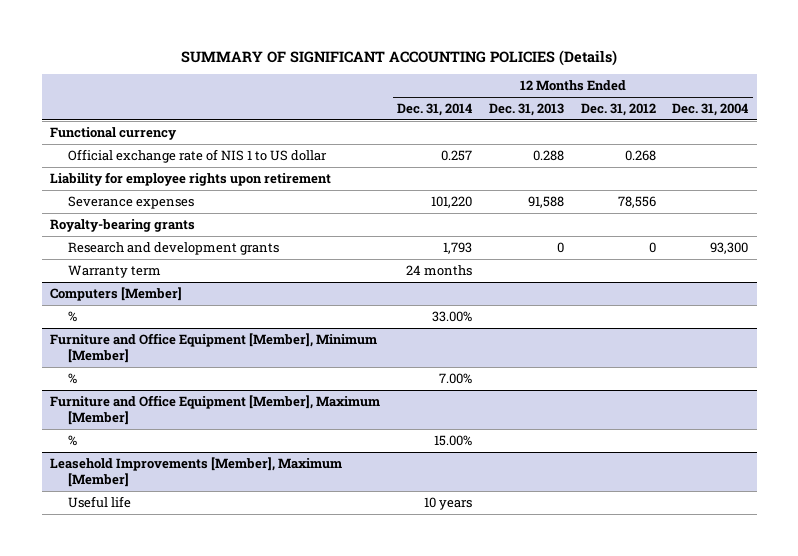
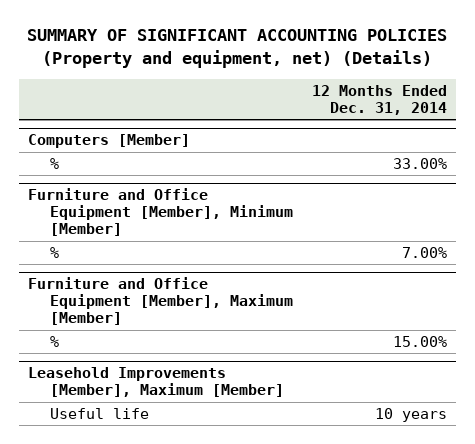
[181,49,618,66] SUMMARY OF SIGNIFICANT ACCOUNTING POLICIES (Details) -> [27,29,448,69] SUMMARY OF SIGNIFICANT ACCOUNTING POLICIES (Property and equipment, net) (Details)
[488,103,564,117] Dec. 31, 2013 -> none
[580,103,656,117] Dec. 31, 2012 -> none
[672,103,749,117] Dec. 31, 2004 -> none
[50,127,178,141] Functional currency -> none
[68,149,328,164] Official exchange rate of NIS 1 to US dollar -> none
[50,172,332,187] Liability for employee rights upon retirement -> none
[68,196,195,210] Severance expenses -> none
[50,219,196,233] Royalty-bearing grants -> none
[68,242,280,256] Research and development grants -> none
[68,265,162,279] Warranty term -> none

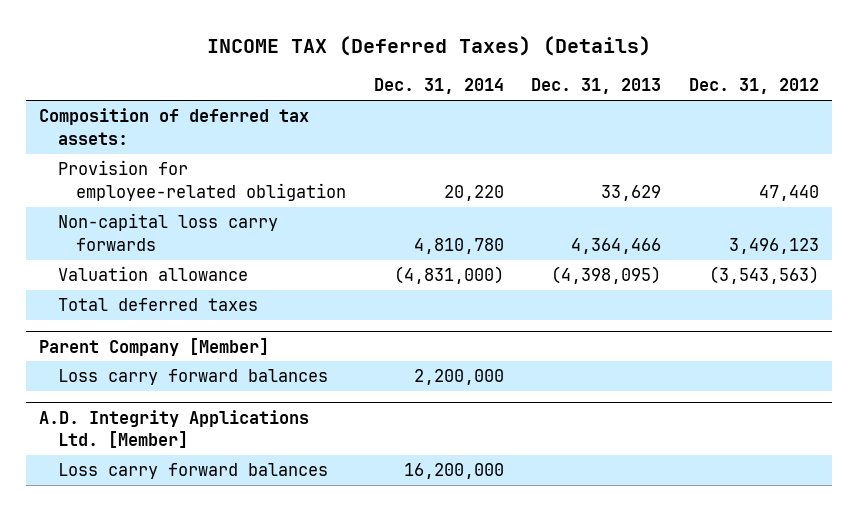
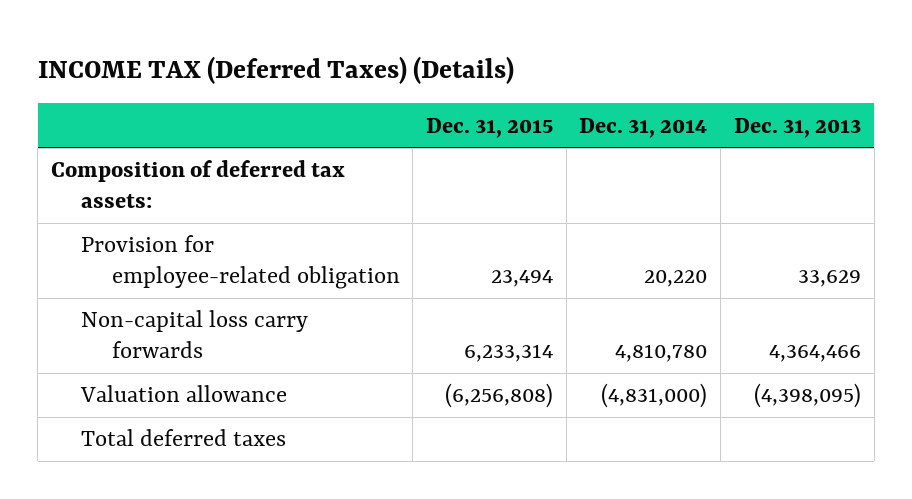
[688,78,819,95] Dec. 31, 2012 -> none
none -> [426,117,554,138] Dec. 31, 2015
[39,337,270,356] Parent Company [Member] -> none
[57,369,328,386] Loss carry forward balances -> none
[39,409,310,448] A.D. Integrity Applications Ltd. [Member] -> none
[57,463,328,480] Loss carry forward balances -> none

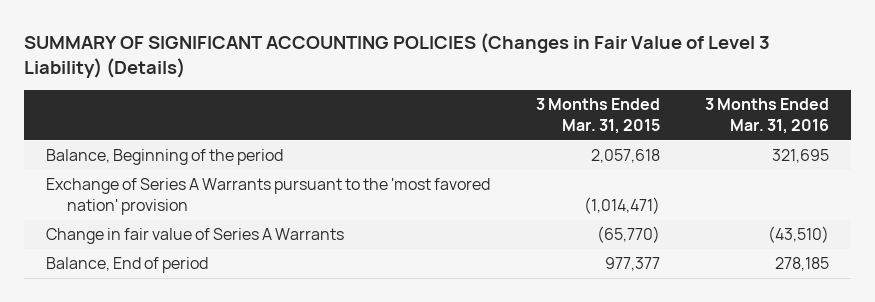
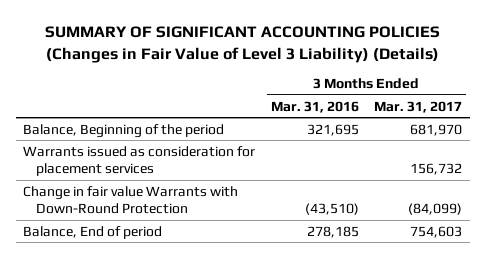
[535,98,660,135] 3 Months Ended Mar. 31, 2015 -> none
none -> [373,100,462,113] Mar. 31, 2017
[46,178,491,216] Exchange of Series A Warrants pursuant to the 'most favored nation' provision -> none
none -> [23,145,256,177] Warrants issued as consideration for placement services
[46,228,345,245] Change in fair value of Series A Warrants -> [23,185,239,215] Change in fair value Warrants with Down-Round Protection

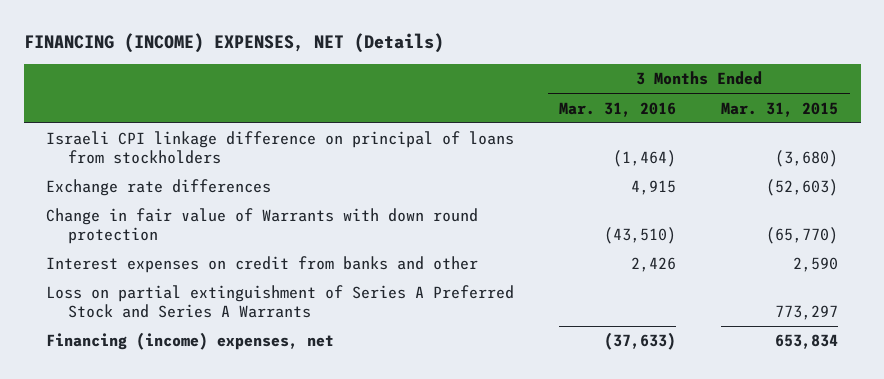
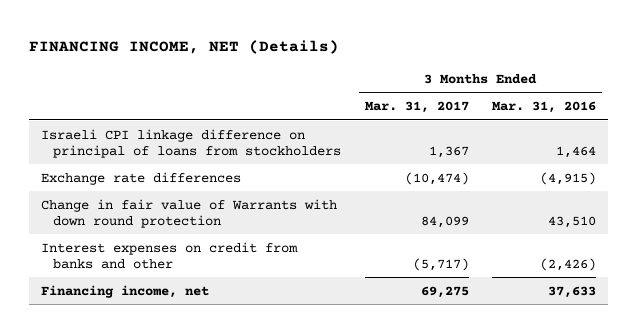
[23,33,444,54] FINANCING (INCOME) EXPENSES, NET (Details) -> [29,40,340,55] FINANCING INCOME, NET (Details)
[721,101,839,117] Mar. 31, 2015 -> none
none -> [364,101,469,114] Mar. 31, 2017
[46,285,515,318] Loss on partial extinguishment of Series A Preferred Stock and Series A Warrants -> none
[613,149,677,167] (1,464) -> [555,145,596,158] 1,464
[631,180,677,196] 4,915 -> [539,171,596,185] (4,915)
[604,226,677,244] (43,510) -> [547,215,596,228] 43,510
[631,257,677,273] 2,426 -> [539,257,596,271] (2,426)
[46,332,335,351] Financing (income) expenses, net -> [41,284,210,298] Financing income, net
[604,332,677,351] (37,633) -> [547,285,596,298] 37,633

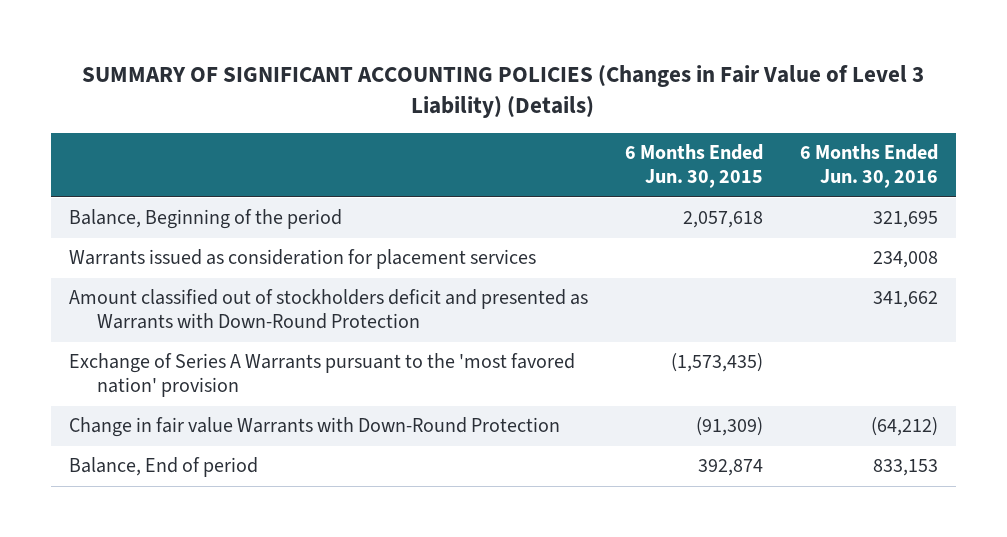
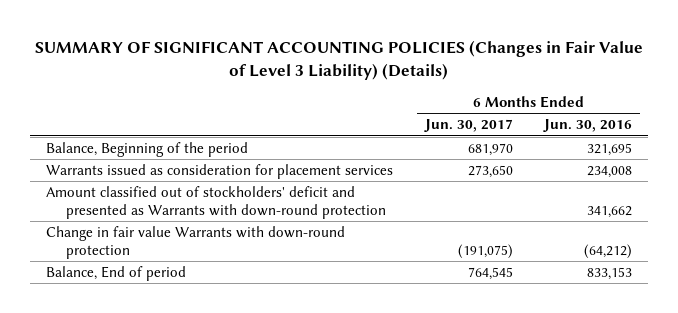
[624,144,763,189] 6 Months Ended Jun. 30, 2015 -> none
none -> [423,119,513,133] Jun. 30, 2017
[69,353,576,398] Exchange of Series A Warrants pursuant to the 'most favored nation' provision -> none
[69,289,589,330] Amount classified out of stockholders deficit and presented as Warrants with Down-Round Protection -> [46,185,387,220] Amount classified out of stockholders' deficit and presented as Warrants with down-round protection
[69,417,561,438] Change in fair value Warrants with Down-Round Protection -> [46,225,346,260] Change in fair value Warrants with down-round protection

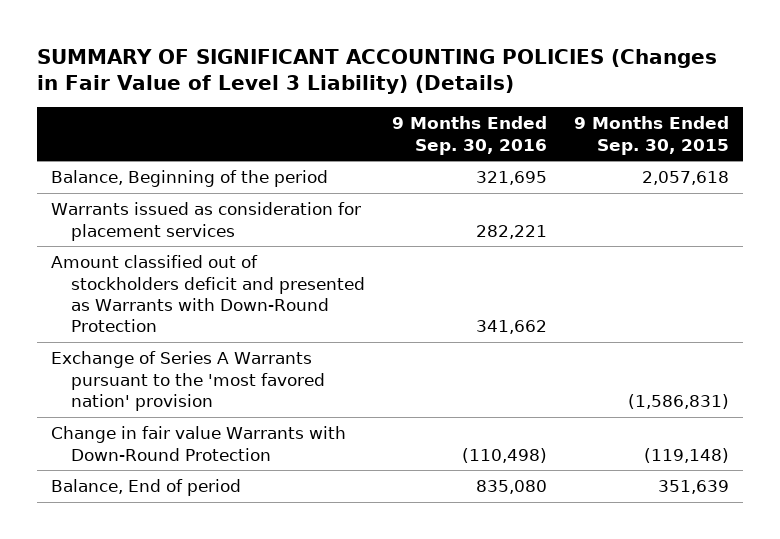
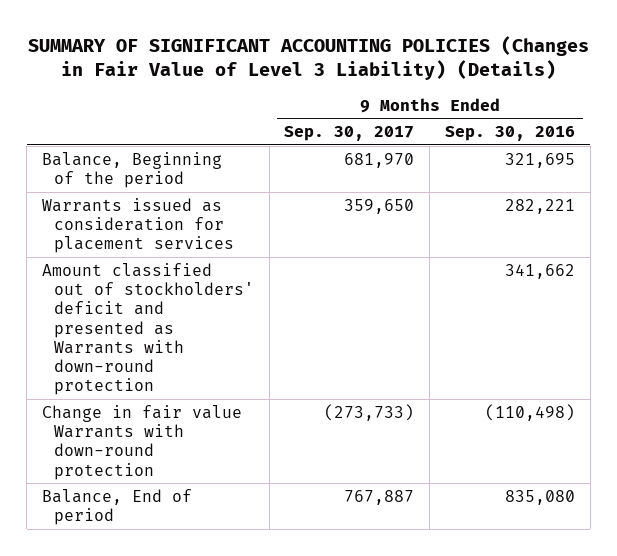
[574,116,730,155] 9 Months Ended Sep. 30, 2015 -> none
none -> [284,126,415,142] Sep. 30, 2017
[50,351,326,411] Exchange of Series A Warrants pursuant to the 'most favored nation' provision -> none
[50,255,366,333] Amount classified out of stockholders deficit and presented as Warrants with Down-Round Protection -> [42,262,254,396] Amount classified out of stockholders' deficit and presented as Warrants with down-round protection
[50,426,346,461] Change in fair value Warrants with Down-Round Protection -> [42,404,243,480] Change in fair value Warrants with down-round protection

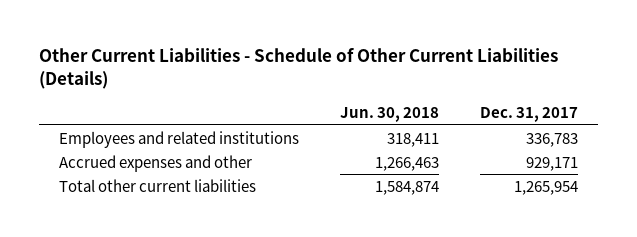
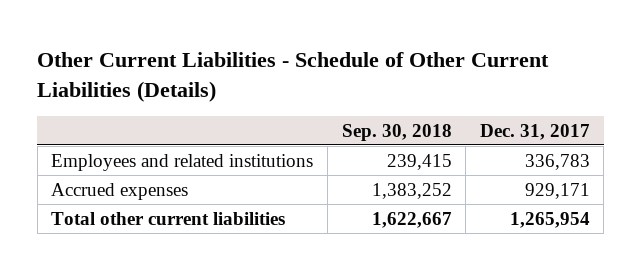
[340,106,440,122] Jun. 30, 2018 -> none
none -> [341,123,452,141] Sep. 30, 2018
[59,154,253,172] Accrued expenses and other -> [51,182,189,200] Accrued expenses

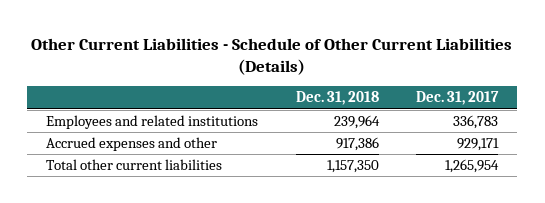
[341,123,452,141] Sep. 30, 2018 -> none
none -> [295,91,379,106] Dec. 31, 2018
[51,182,189,200] Accrued expenses -> [46,137,218,152] Accrued expenses and other

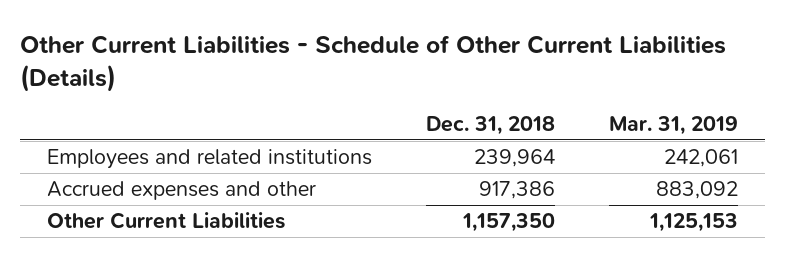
[416,91,500,106] Dec. 31, 2017 -> none
none -> [609,116,739,136] Mar. 31, 2019
[46,159,223,171] Total other current liabilities -> [47,212,286,230] Other Current Liabilities

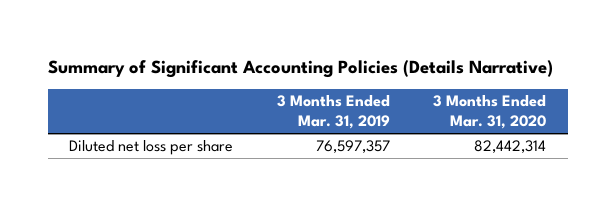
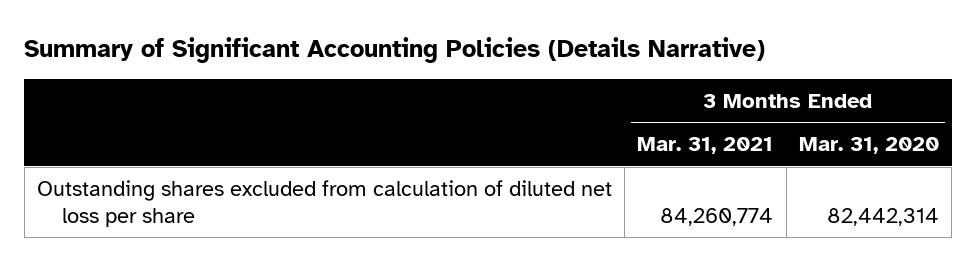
[276,95,390,130] 3 Months Ended Mar. 31, 2019 -> none
none -> [637,137,774,155] Mar. 31, 2021
[69,140,234,156] Diluted net loss per share -> [36,180,612,227] Outstanding shares excluded from calculation of diluted net loss per share

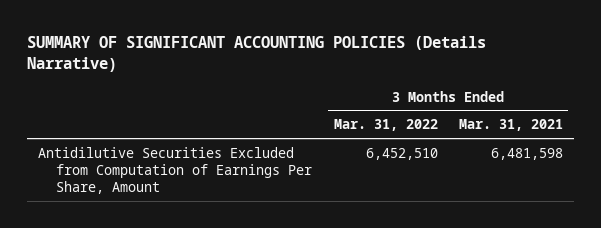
[24,37,766,64] Summary of Significant Accounting Policies (Details Narrative) -> [27,36,487,73] SUMMARY OF SIGNIFICANT ACCOUNTING POLICIES (Details Narrative)
[798,137,939,155] Mar. 31, 2020 -> none
none -> [333,119,438,132] Mar. 31, 2022
[36,180,612,227] Outstanding shares excluded from calculation of diluted net loss per share -> [38,146,313,195] Antidilutive Securities Excluded from Computation of Earnings Per Share, Amount
[660,207,774,226] 84,260,774 -> [491,147,564,160] 6,481,598

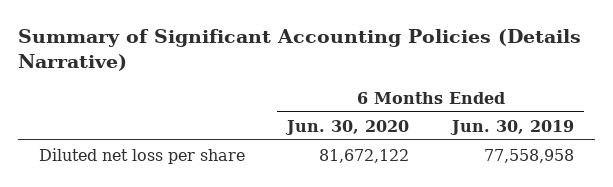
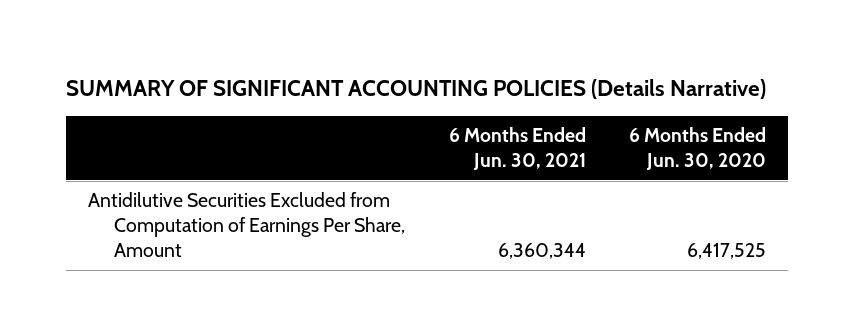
[17,28,581,71] Summary of Significant Accounting Policies (Details Narrative) -> [66,79,767,100] SUMMARY OF SIGNIFICANT ACCOUNTING POLICIES (Details Narrative)
[449,119,574,135] Jun. 30, 2019 -> none
none -> [448,127,586,170] 6 Months Ended Jun. 30, 2021
[38,147,245,164] Diluted net loss per share -> none
none -> [87,192,406,257] Antidilutive Securities Excluded from Computation of Earnings Per Share, Amount

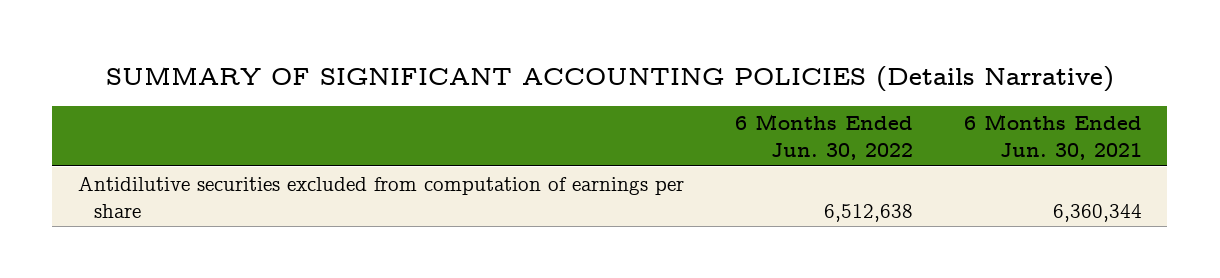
[629,127,767,170] 6 Months Ended Jun. 30, 2020 -> none
none -> [734,114,913,160] 6 Months Ended Jun. 30, 2022
[87,192,406,257] Antidilutive Securities Excluded from Computation of Earnings Per Share, Amount -> [77,175,684,218] Antidilutive securities excluded from computation of earnings per share

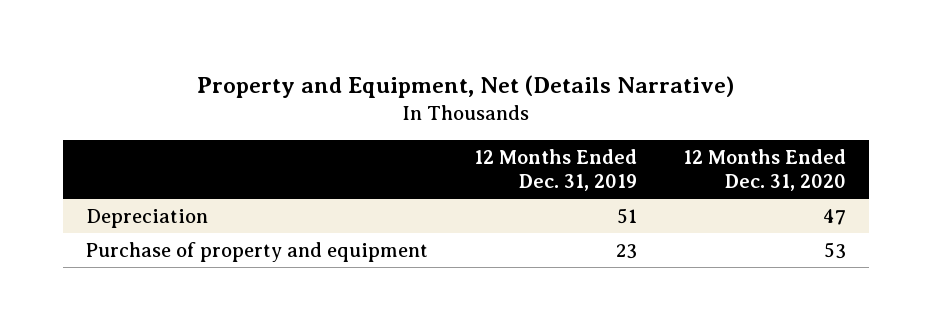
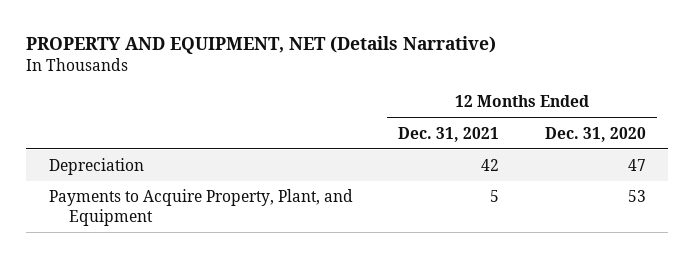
[196,75,734,99] Property and Equipment, Net (Details Narrative) -> [26,36,497,55] PROPERTY AND EQUIPMENT, NET (Details Narrative)
[473,148,637,192] 12 Months Ended Dec. 31, 2019 -> none
none -> [398,126,500,142] Dec. 31, 2021
[85,241,428,262] Purchase of property and equipment -> [48,189,353,226] Payments to Acquire Property, Plant, and Equipment

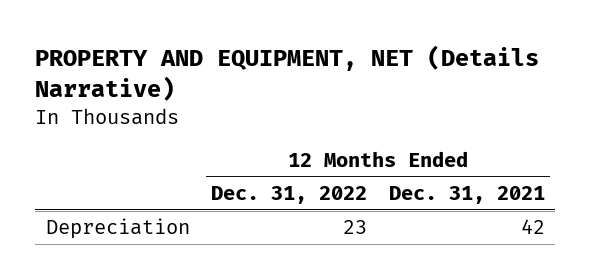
[544,126,646,142] Dec. 31, 2020 -> none
none -> [211,186,368,205] Dec. 31, 2022
[48,189,353,226] Payments to Acquire Property, Plant, and Equipment -> none

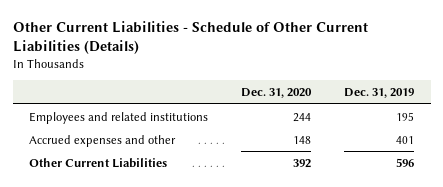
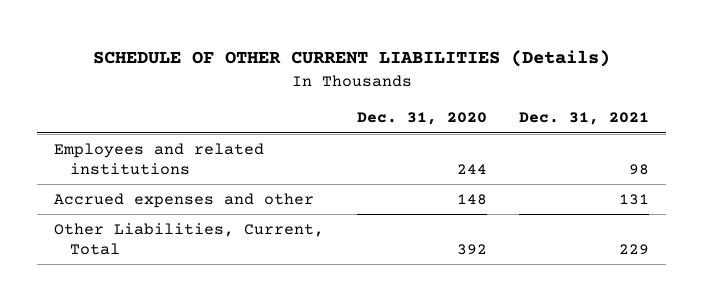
[12,20,368,55] Other Current Liabilities - Schedule of Other Current Liabilities (Details) -> [92,50,610,68] SCHEDULE OF OTHER CURRENT LIABILITIES (Details)
[344,88,415,99] Dec. 31, 2019 -> none
none -> [519,112,650,126] Dec. 31, 2021
[29,157,168,168] Other Current Liabilities -> [53,222,324,256] Other Liabilities, Current, Total

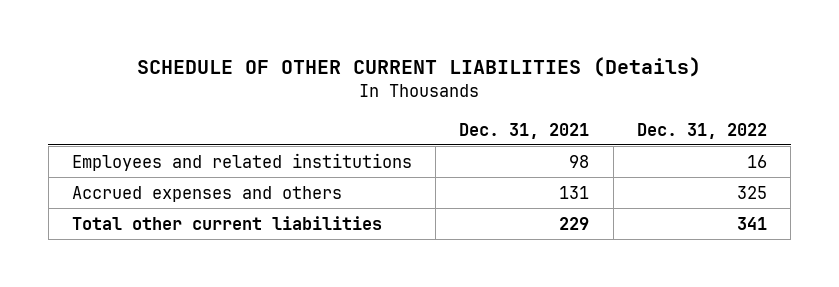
[356,112,487,126] Dec. 31, 2020 -> none
none -> [636,122,767,139] Dec. 31, 2022
[53,192,314,208] Accrued expenses and other -> [71,185,342,202] Accrued expenses and others
[53,222,324,256] Other Liabilities, Current, Total -> [71,215,382,230] Total other current liabilities

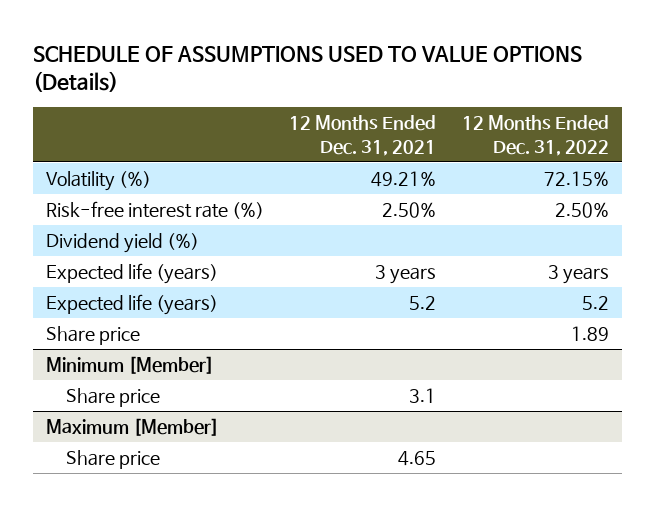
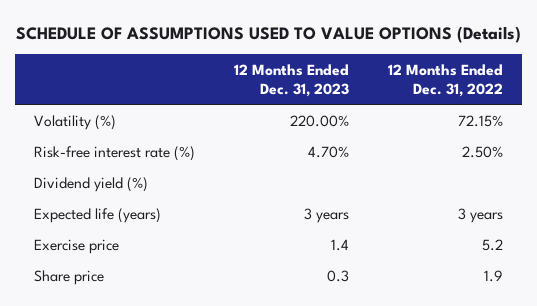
[289,115,437,156] 12 Months Ended Dec. 31, 2021 -> none
none -> [234,63,350,97] 12 Months Ended Dec. 31, 2023
[45,356,214,375] Minimum [Member] -> none
[66,388,161,408] Share price -> none
[45,418,219,437] Maximum [Member] -> none
[66,450,161,470] Share price -> none
[45,294,218,316] Expected life (years) -> [34,238,120,254] Exercise price
[571,326,610,342] 1.89 -> [484,269,504,282] 1.9

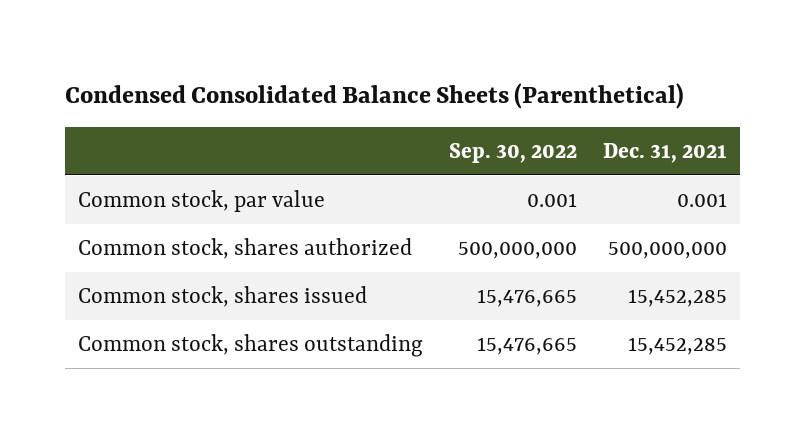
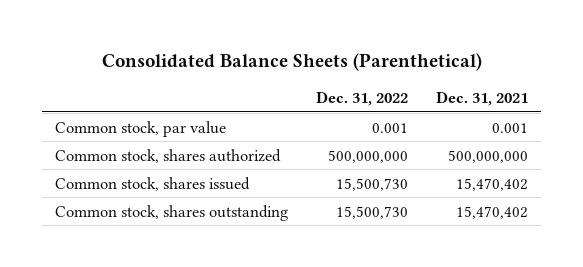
[65,82,685,109] Condensed Consolidated Balance Sheets (Parenthetical) -> [101,52,482,71] Consolidated Balance Sheets (Parenthetical)
[448,142,577,163] Sep. 30, 2022 -> none
none -> [316,90,409,106] Dec. 31, 2022
[627,288,727,307] 15,452,285 -> [455,177,528,191] 15,470,402
[627,336,727,355] 15,452,285 -> [455,205,528,219] 15,470,402

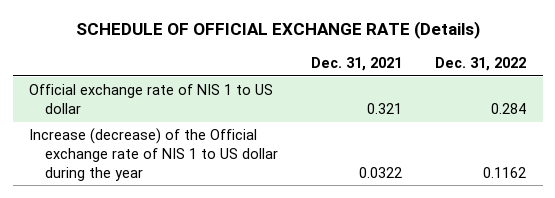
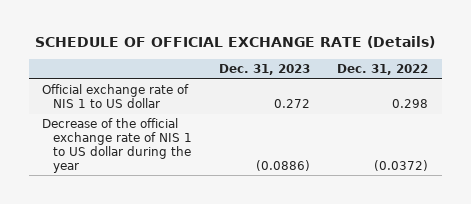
[310,57,402,72] Dec. 31, 2021 -> none
none -> [219,64,311,76] Dec. 31, 2023
[491,102,527,114] 0.284 -> [392,99,429,109] 0.298
[29,128,278,181] Increase (decrease) of the Official exchange rate of NIS 1 to US dollar during the year -> [42,118,193,173] Decrease of the official exchange rate of NIS 1 to US dollar during the year
[483,166,527,178] 0.1162 -> [374,159,429,171] (0.0372)

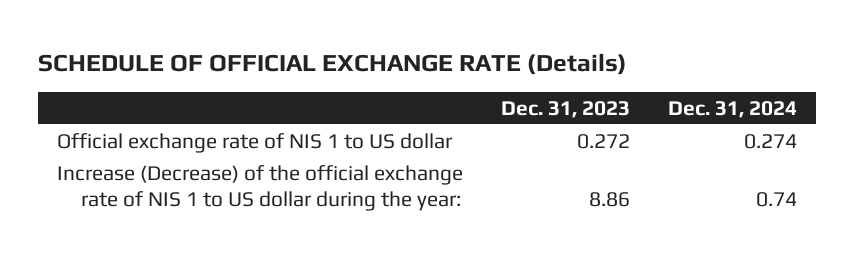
[337,64,429,76] Dec. 31, 2022 -> none
none -> [667,100,797,118] Dec. 31, 2024
[42,118,193,173] Decrease of the official exchange rate of NIS 1 to US dollar during the year -> [56,164,463,212] Increase (Decrease) of the official exchange rate of NIS 1 to US dollar during the year:
[256,159,311,171] (0.0886) -> [588,192,630,208] 8.86

